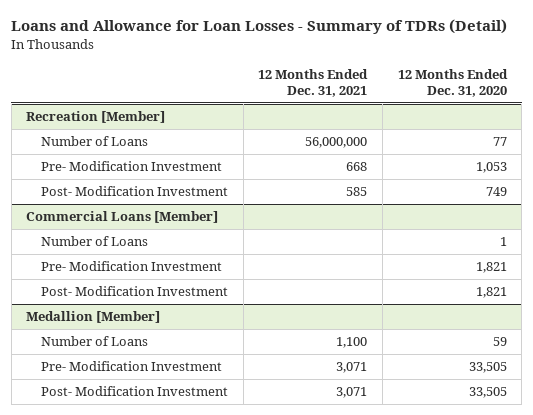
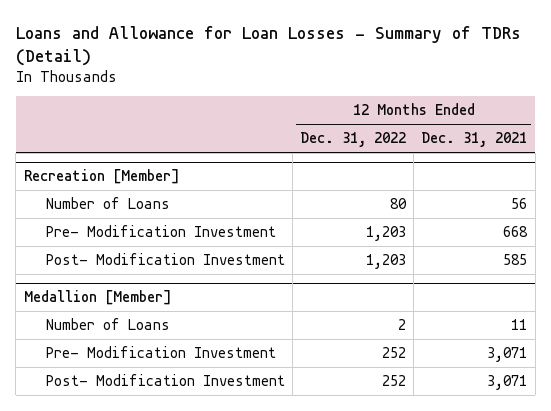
[397,68,508,97] 12 Months Ended Dec. 31, 2020 -> none
none -> [300,132,407,148] Dec. 31, 2022
[305,137,368,149] 56,000,000 -> [511,198,528,210] 56
[26,211,219,224] Commercial Loans [Member] -> none
[40,236,148,247] Number of Loans -> none
[40,261,222,272] Pre- Modification Investment -> none
[40,286,228,297] Post- Modification Investment -> none
[336,337,368,349] 1,100 -> [511,319,528,331] 11

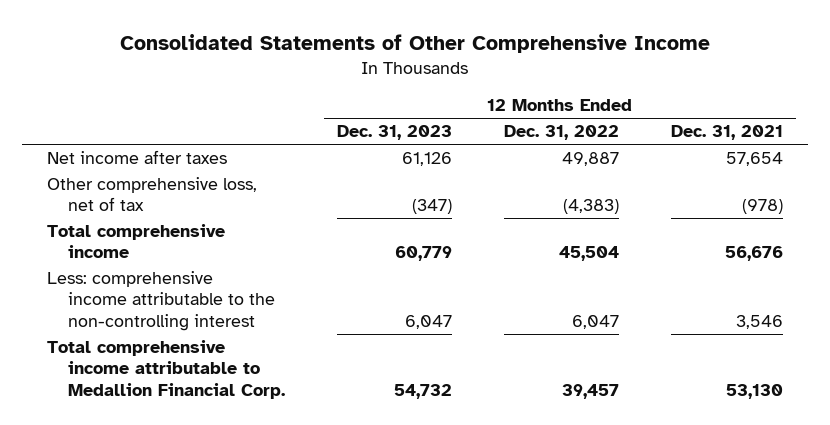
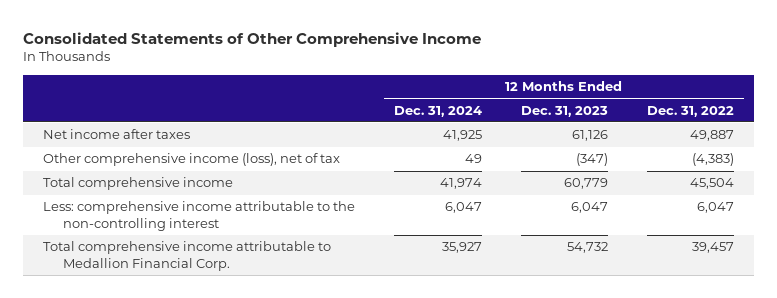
[670,125,783,141] Dec. 31, 2021 -> none
none -> [394,105,483,117] Dec. 31, 2024
[47,177,258,212] Other comprehensive loss, net of tax -> [42,153,340,167] Other comprehensive income (loss), net of tax

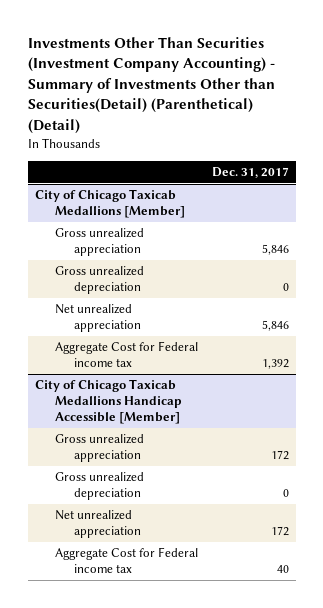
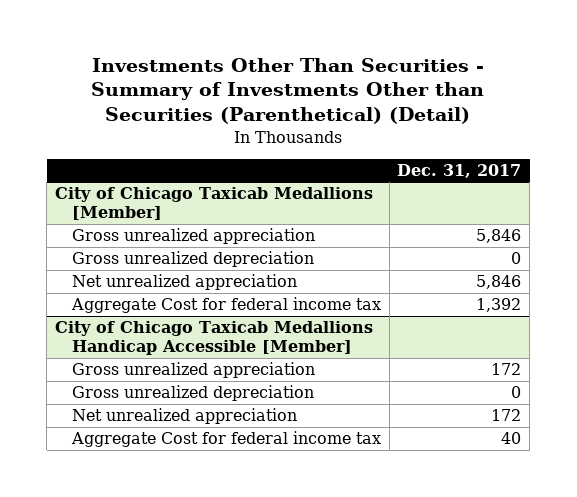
[27,37,275,134] Investments Other Than Securities (Investment Company Accounting) - Summary of Investments Other than Securities(Detail) (Parenthetical) (Detail) -> [91,57,485,125] Investments Other Than Securities - Summary of Investments Other than Securities (Parenthetical) (Detail)
[54,341,198,368] Aggregate Cost for Federal income tax -> [70,297,381,314] Aggregate Cost for federal income tax
[54,547,198,574] Aggregate Cost for Federal income tax -> [70,431,381,448] Aggregate Cost for federal income tax

